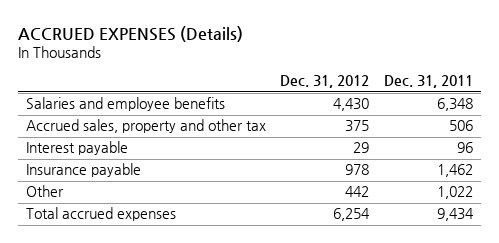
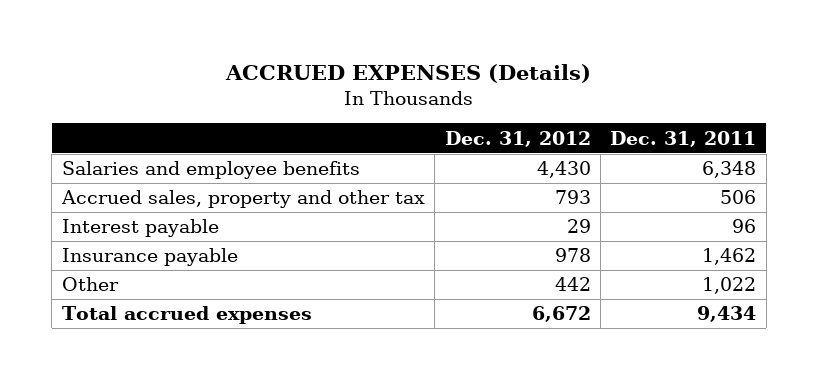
[345,120,370,133] 375 -> [554,190,591,205] 793
[333,208,371,222] 6,254 -> [531,306,591,323] 6,672

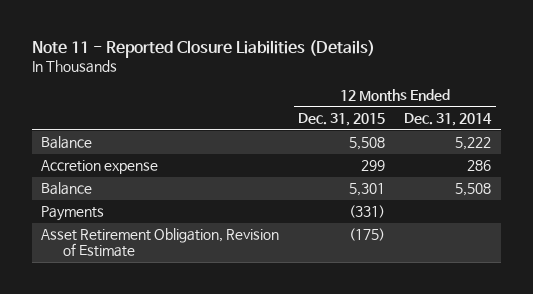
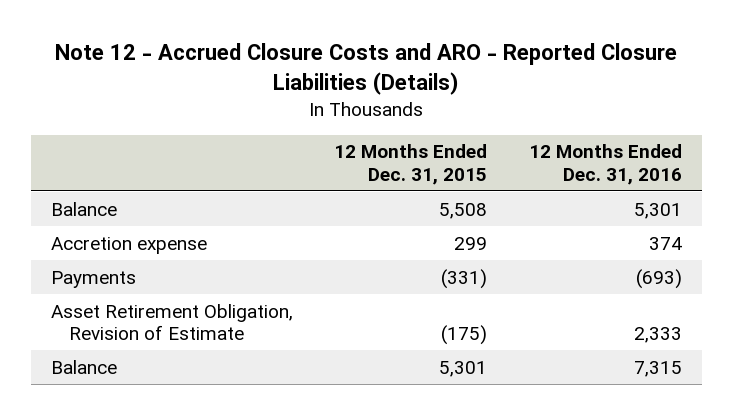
[31,39,375,58] Note 11 - Reported Closure Liabilities (Details) -> [55,43,678,95] Note 12 - Accrued Closure Costs and ARO - Reported Closure Liabilities (Details)
[404,113,493,127] Dec. 31, 2014 -> none
none -> [528,144,682,185] 12 Months Ended Dec. 31, 2016
[41,182,93,196] Balance -> [51,359,118,374] Balance

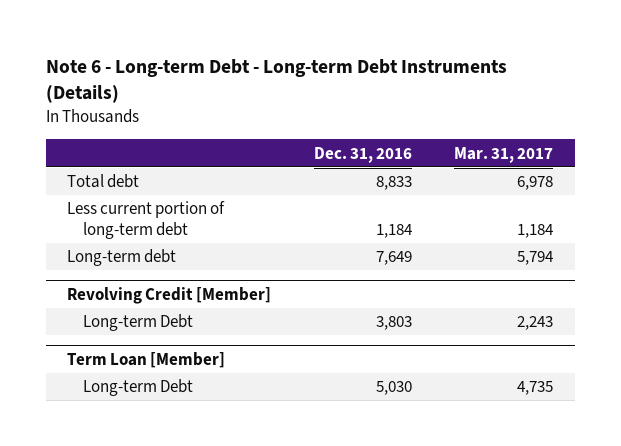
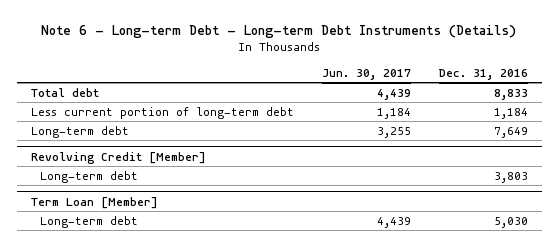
[454,146,554,163] Mar. 31, 2017 -> none
none -> [321,68,411,80] Jun. 30, 2017
[83,314,194,332] Long-term Debt -> [40,170,139,183] Long-term debt
[83,379,194,397] Long-term Debt -> [40,215,139,228] Long-term debt

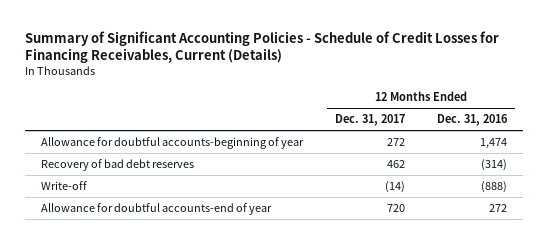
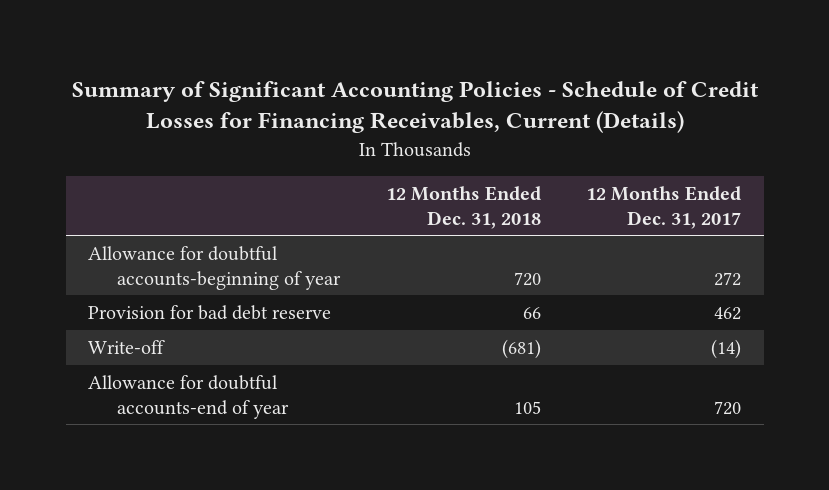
[437,114,509,127] Dec. 31, 2016 -> none
none -> [385,185,541,229] 12 Months Ended Dec. 31, 2018
[41,159,195,172] Recovery of bad debt reserves -> [88,304,332,320] Provision for bad debt reserve

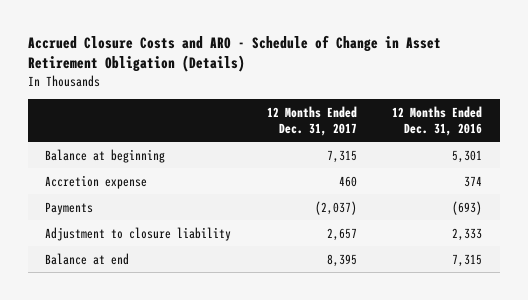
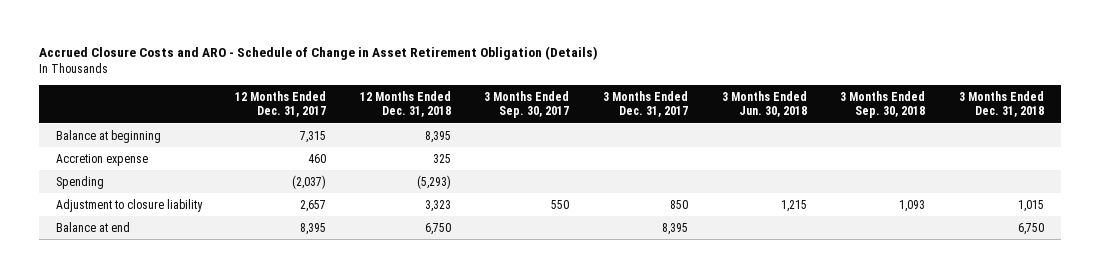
[392,105,483,136] 12 Months Ended Dec. 31, 2016 -> none
none -> [359,90,451,118] 12 Months Ended Dec. 31, 2018
none -> [484,90,570,119] 3 Months Ended Sep. 30, 2017
none -> [602,90,688,118] 3 Months Ended Dec. 31, 2017
none -> [721,90,807,118] 3 Months Ended Jun. 30, 2018
none -> [840,90,926,119] 3 Months Ended Sep. 30, 2018
none -> [958,90,1044,118] 3 Months Ended Dec. 31, 2018
[45,201,94,215] Payments -> [55,175,104,189] Spending

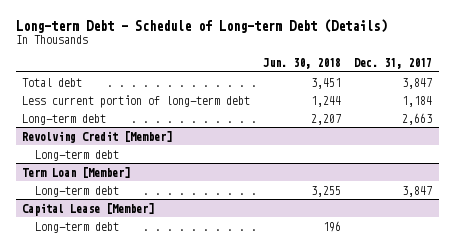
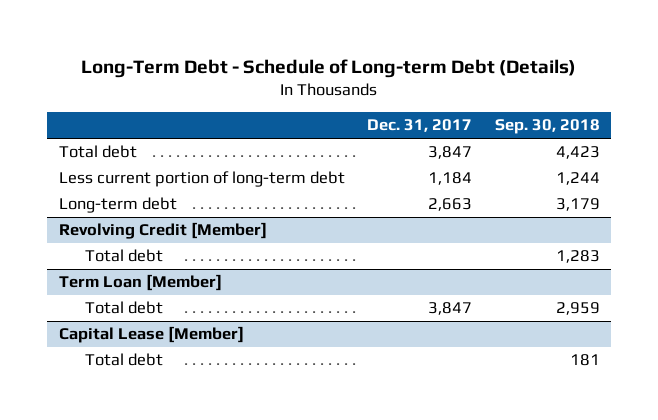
[15,18,387,33] Long-term Debt - Schedule of Long-term Debt (Details) -> [81,59,577,79] Long-Term Debt - Schedule of Long-term Debt (Details)
[263,58,342,70] Jun. 30, 2018 -> none
none -> [494,119,600,135] Sep. 30, 2018
[35,149,120,161] Long-term debt -> none
none -> [84,249,163,263] Total debt
[35,185,120,197] Long-term debt -> [84,301,163,315] Total debt
[35,221,120,233] Long-term debt -> none
none -> [84,353,163,367] Total debt

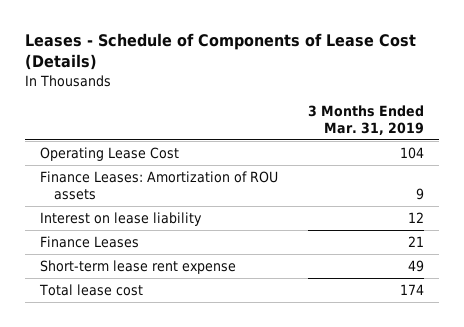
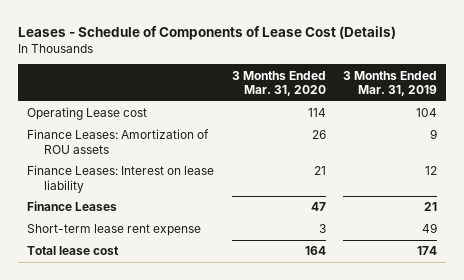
none -> [231,70,326,97] 3 Months Ended Mar. 31, 2020
[40,146,180,161] Operating Lease Cost -> [27,107,148,121] Operating Lease cost
[40,211,203,226] Interest on lease liability -> [27,165,215,193] Finance Leases: Interest on lease liability

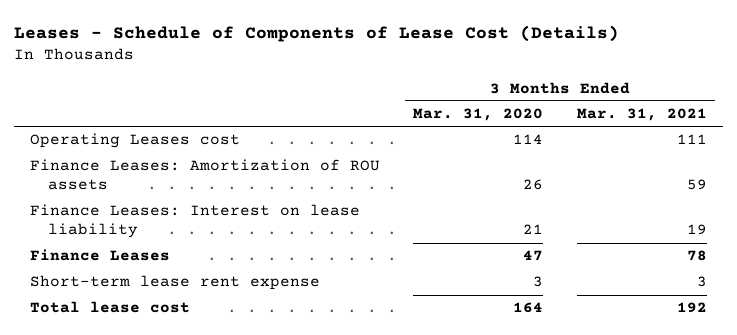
[342,70,437,97] 3 Months Ended Mar. 31, 2019 -> none
none -> [576,108,707,122] Mar. 31, 2021
[27,107,148,121] Operating Lease cost -> [30,133,241,149] Operating Leases cost

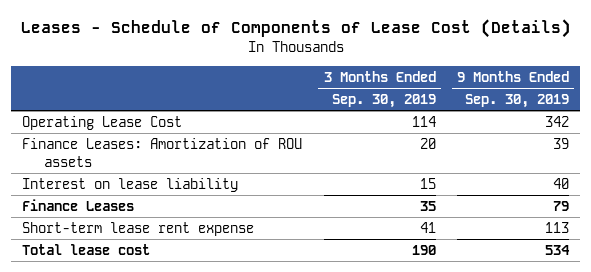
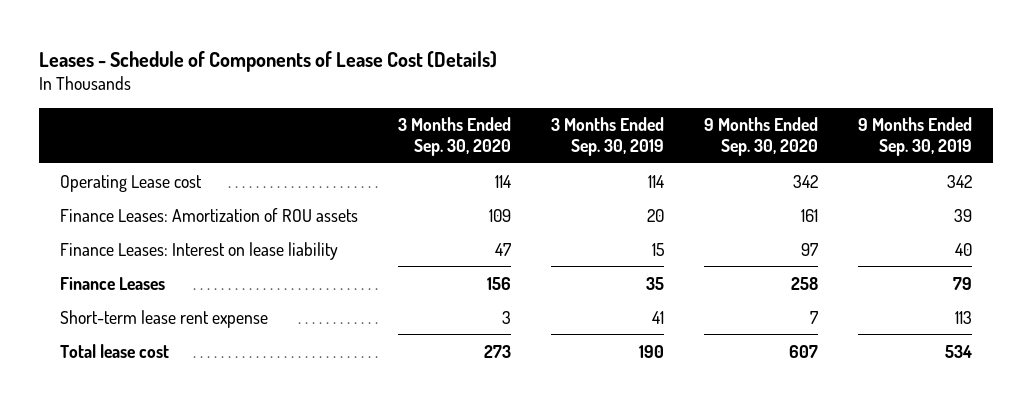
none -> [397,117,511,157] 3 Months Ended Sep. 30, 2020
none -> [704,117,819,157] 9 Months Ended Sep. 30, 2020
[21,116,182,131] Operating Lease Cost -> [59,174,202,192] Operating Lease cost
[21,178,238,193] Interest on lease liability -> [59,241,338,260] Finance Leases: Interest on lease liability

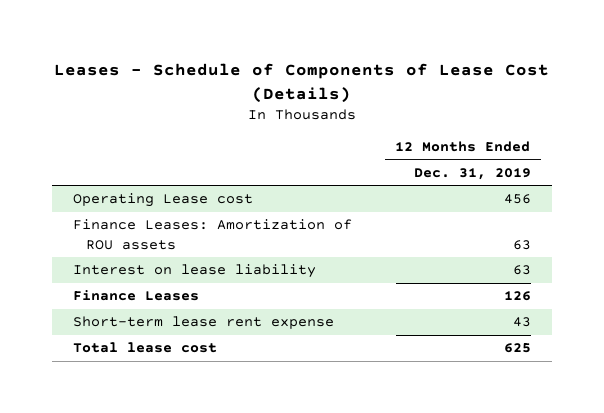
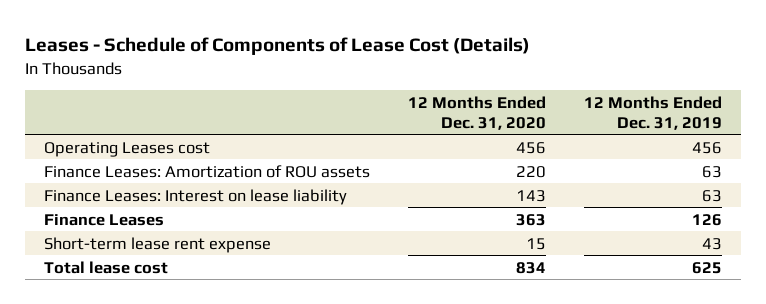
none -> [407,95,546,130] 12 Months Ended Dec. 31, 2020
[73,193,254,208] Operating Lease cost -> [44,141,211,157] Operating Leases cost
[73,264,317,279] Interest on lease liability -> [44,188,348,205] Finance Leases: Interest on lease liability

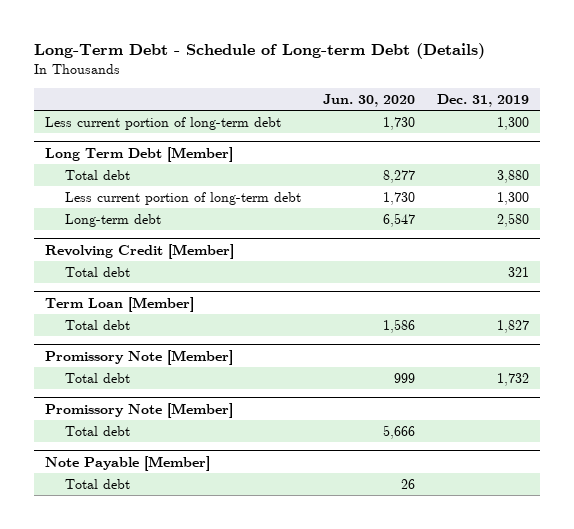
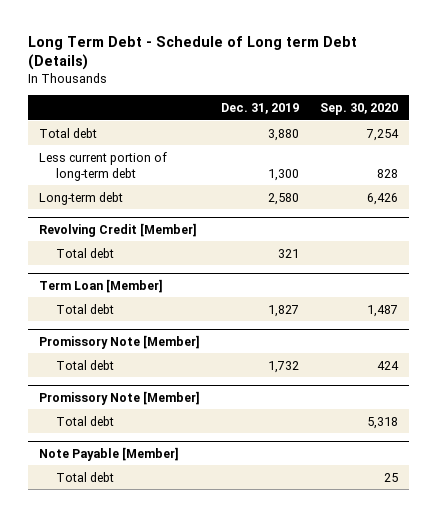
[33,43,485,60] Long-Term Debt - Schedule of Long-term Debt (Details) -> [27,36,357,71] Long Term Debt - Schedule of Long term Debt (Details)
[323,93,416,107] Jun. 30, 2020 -> none
none -> [320,102,399,115] Sep. 30, 2020
[44,116,281,130] Less current portion of long-term debt -> none
[44,146,233,162] Long Term Debt [Member] -> none

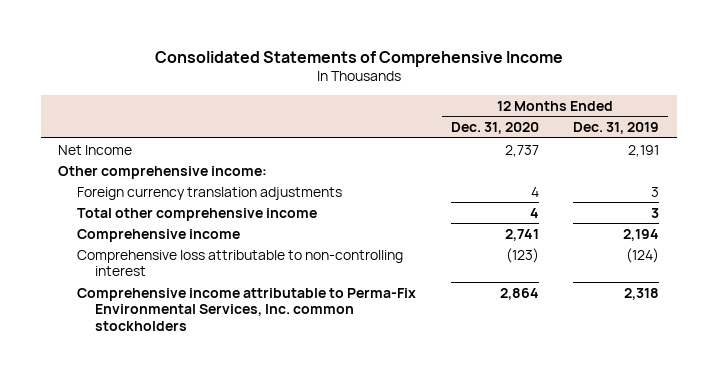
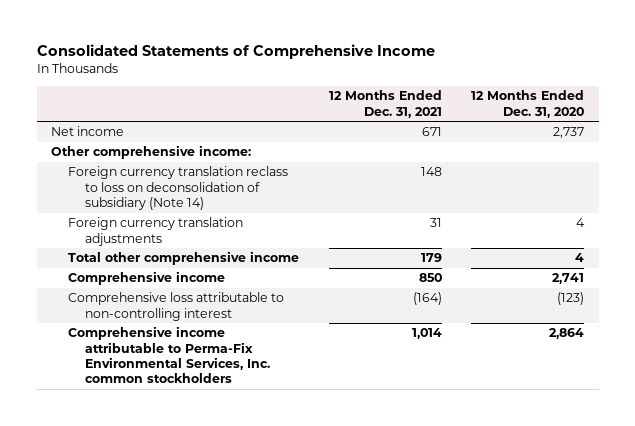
[573,122,660,135] Dec. 31, 2019 -> none
none -> [328,90,442,118] 12 Months Ended Dec. 31, 2021
[58,144,133,155] Net Income -> [51,126,125,137] Net income
none -> [68,166,289,211] Foreign currency translation reclass to loss on deconsolidation of subsidiary (Note 14)

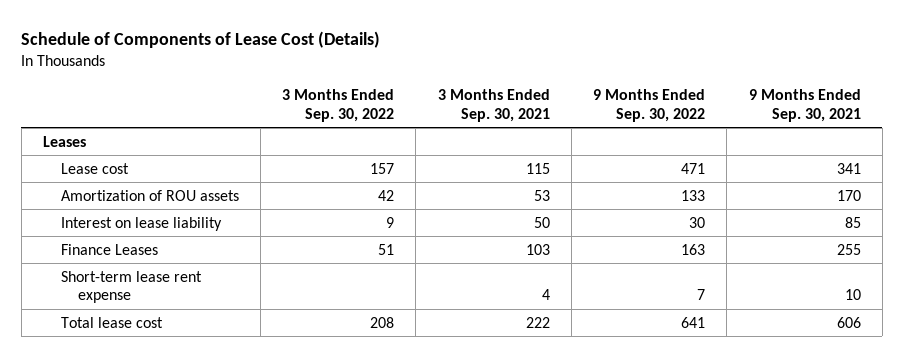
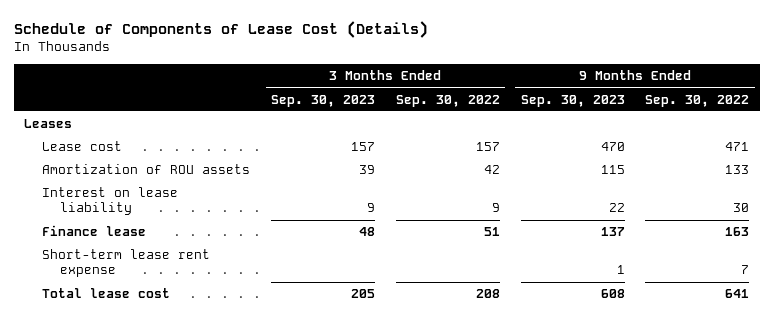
[437,89,550,122] 3 Months Ended Sep. 30, 2021 -> none
[748,89,861,122] 9 Months Ended Sep. 30, 2021 -> none
none -> [270,94,375,107] Sep. 30, 2023
none -> [520,94,625,107] Sep. 30, 2023
[60,243,158,255] Finance Leases -> [42,225,147,237] Finance lease

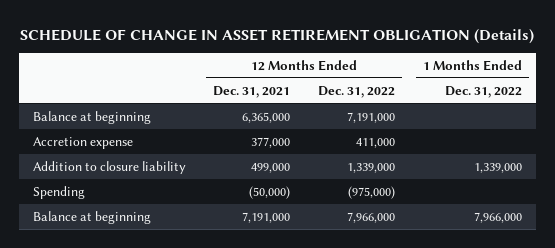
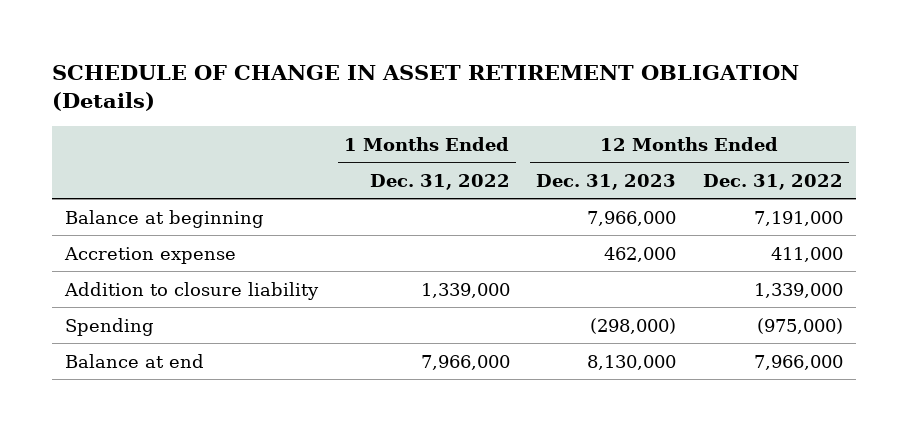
[213,85,291,98] Dec. 31, 2021 -> none
none -> [536,173,677,190] Dec. 31, 2023
[32,210,151,224] Balance at beginning -> [65,353,205,368] Balance at end

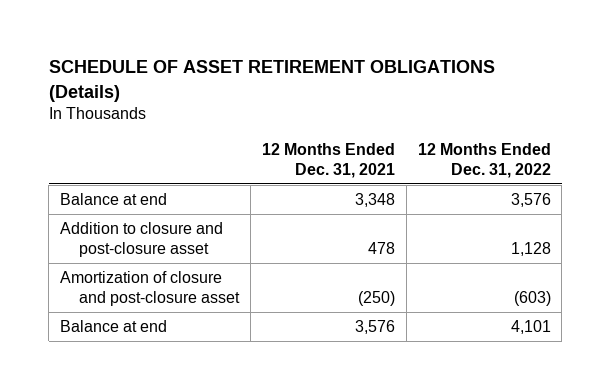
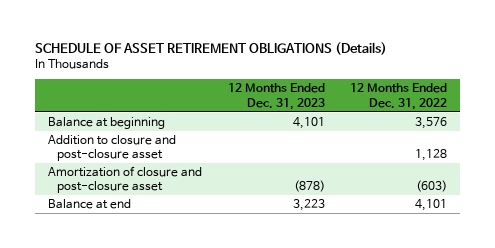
[262,142,396,178] 12 Months Ended Dec. 31, 2021 -> none
none -> [227,83,325,110] 12 Months Ended Dec. 31, 2023
[60,192,168,205] Balance at end -> [48,117,166,130] Balance at beginning

